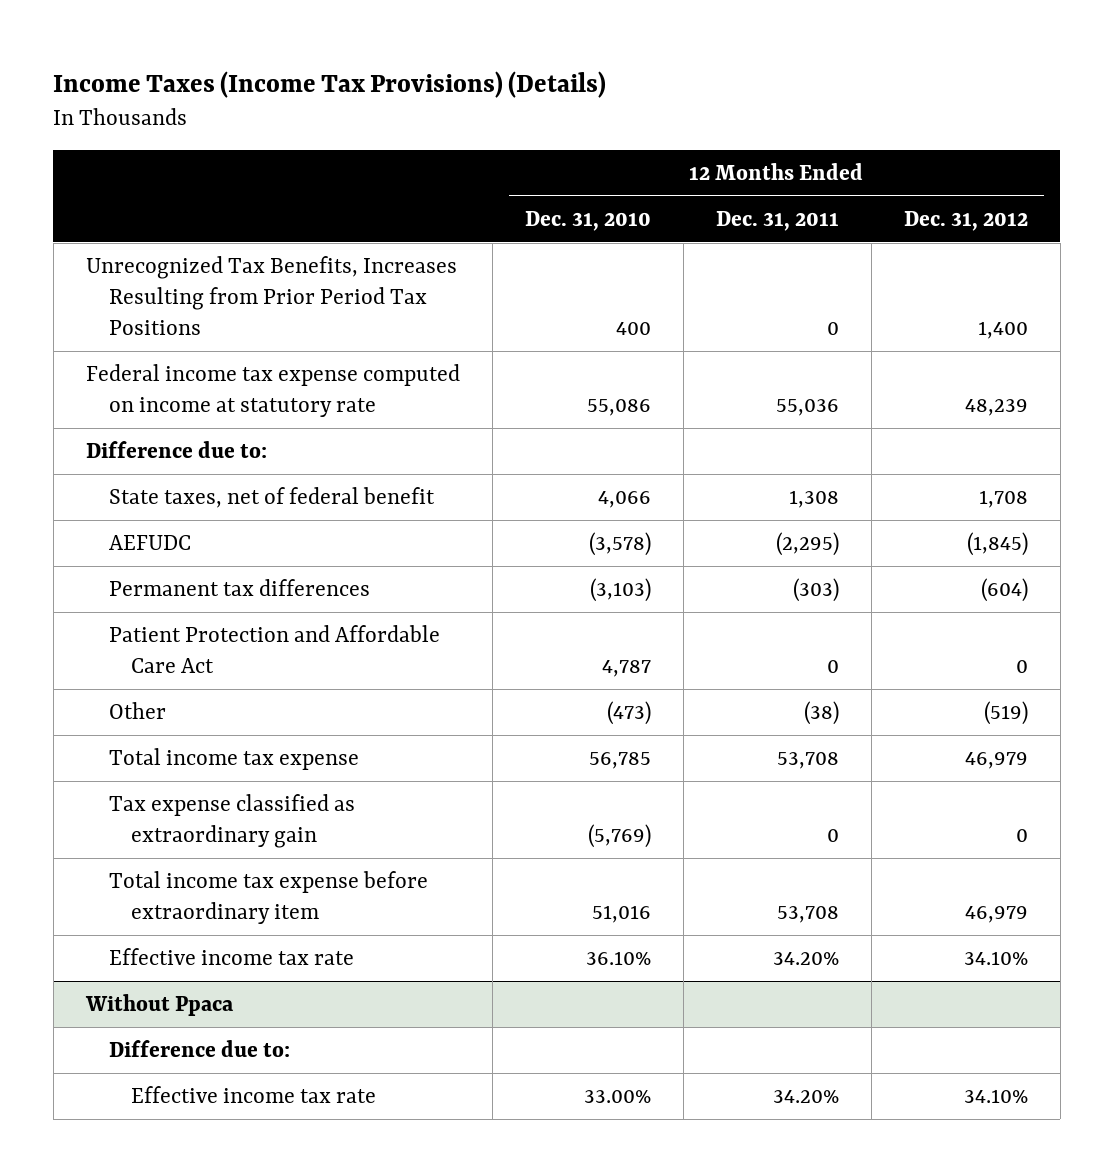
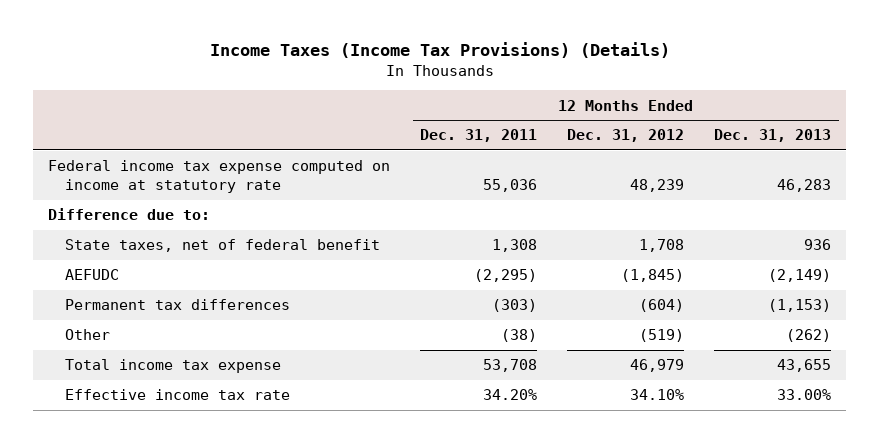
[524,210,651,231] Dec. 31, 2010 -> none
none -> [714,129,832,143] Dec. 31, 2013
[85,255,457,336] Unrecognized Tax Benefits, Increases Resulting from Prior Period Tax Positions -> none
[108,624,440,674] Patient Protection and Affordable Care Act -> none
[108,793,355,849] Tax expense classified as extraordinary gain -> none
[108,870,428,925] Total income tax expense before extraordinary item -> none
[84,993,234,1016] Without Ppaca -> none
[108,1039,290,1057] Difference due to: -> none
[131,1085,377,1103] Effective income tax rate -> none

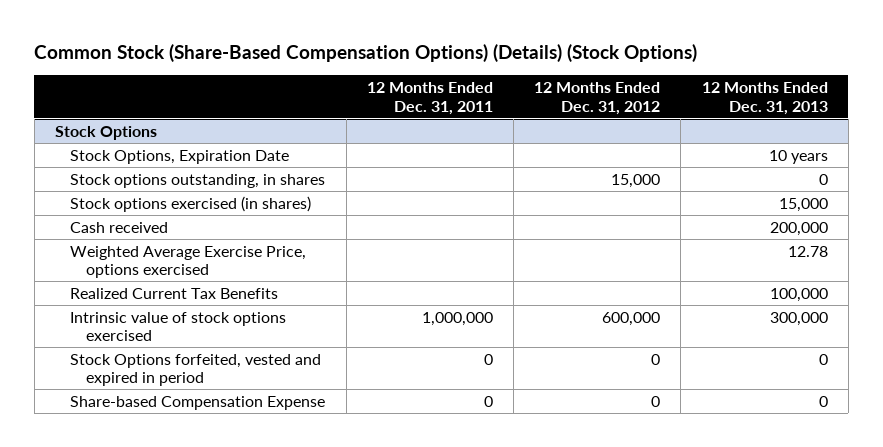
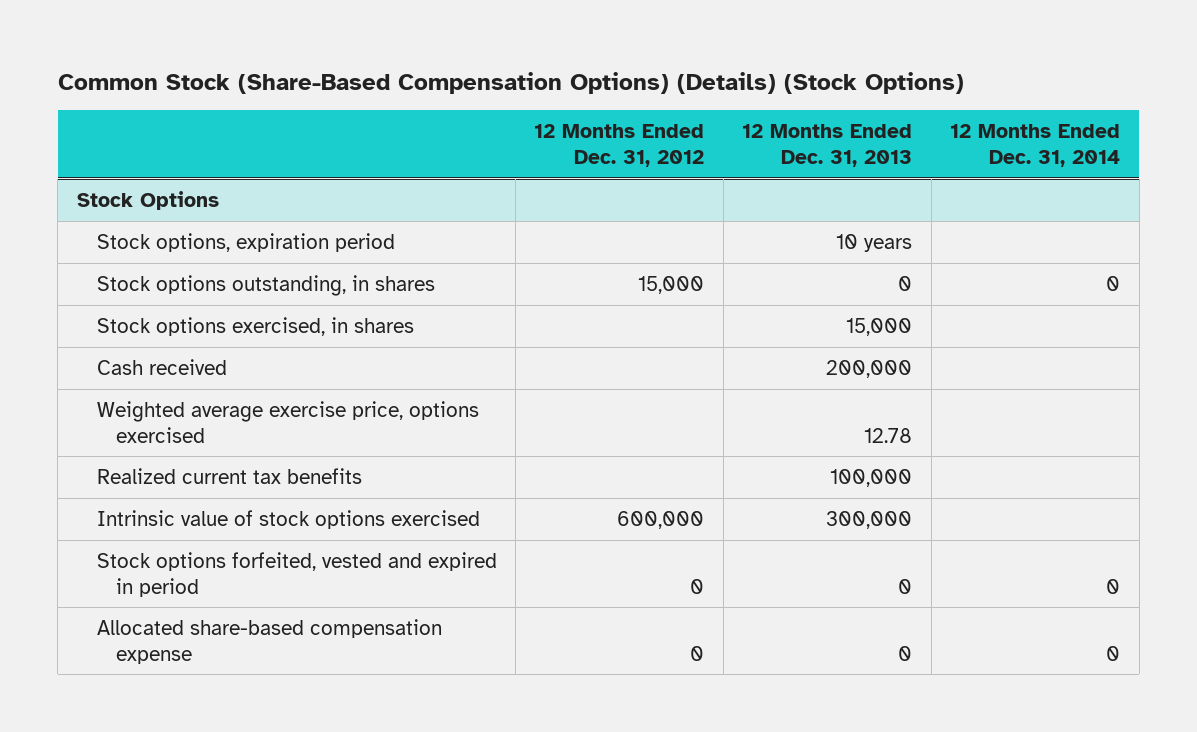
[366,81,493,115] 12 Months Ended Dec. 31, 2011 -> none
none -> [950,124,1121,167] 12 Months Ended Dec. 31, 2014
[70,149,290,164] Stock Options, Expiration Date -> [96,232,395,252] Stock options, expiration period
[70,195,312,212] Stock options exercised (in shares) -> [96,316,414,336] Stock options exercised, in shares
[70,245,307,279] Weighted Average Exercise Price, options exercised -> [96,400,479,443] Weighted average exercise price, options exercised
[70,287,279,299] Realized Current Tax Benefits -> [96,467,362,484] Realized current tax benefits
[70,353,322,387] Stock Options forfeited, vested and expired in period -> [96,551,497,597] Stock options forfeited, vested and expired in period
[70,395,326,410] Share-based Compensation Expense -> [96,618,442,664] Allocated share-based compensation expense

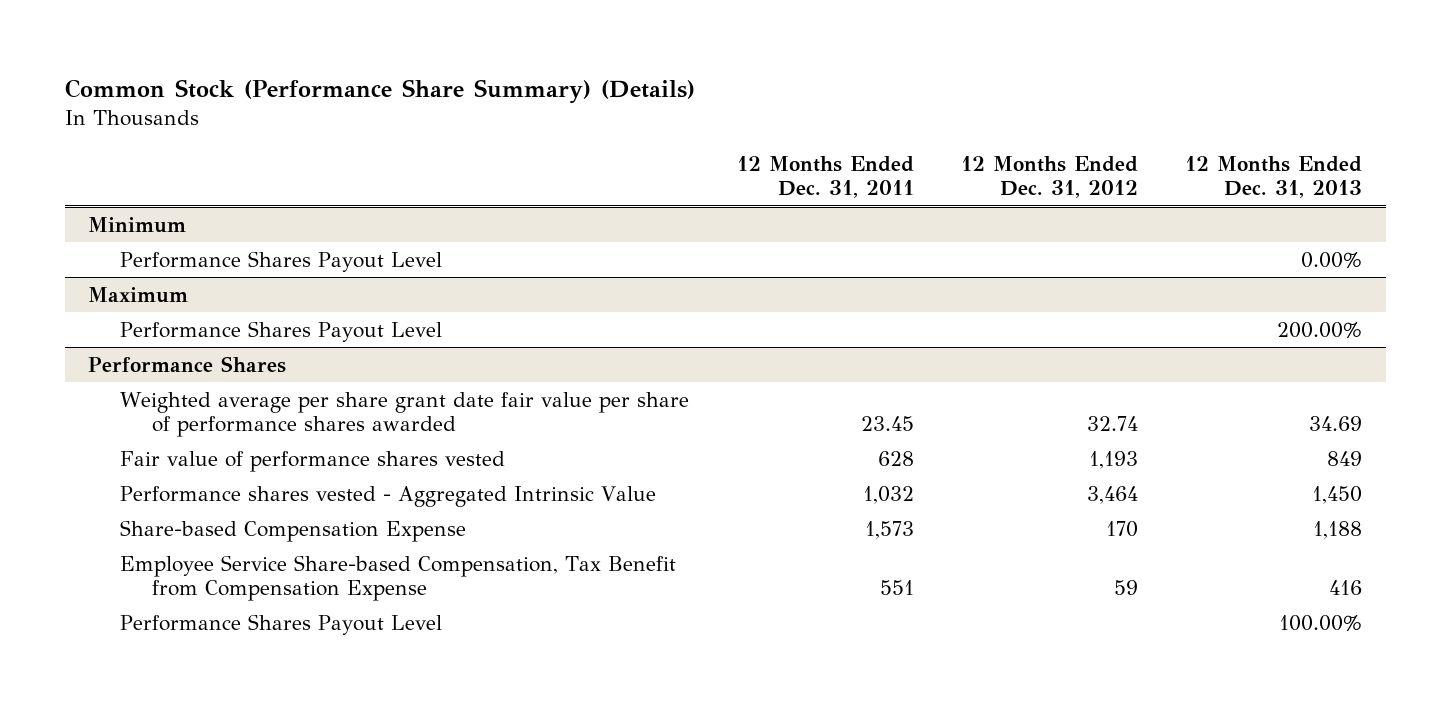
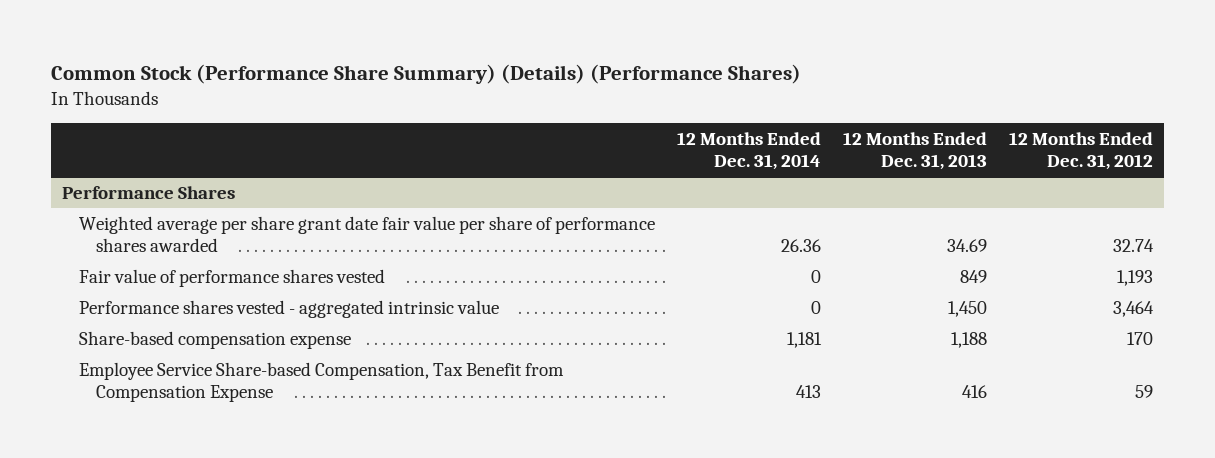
[64,79,695,105] Common Stock (Performance Share Summary) (Details) -> [50,63,801,84] Common Stock (Performance Share Summary) (Details) (Performance Shares)
[736,156,914,199] 12 Months Ended Dec. 31, 2011 -> none
none -> [676,131,821,171] 12 Months Ended Dec. 31, 2014
[88,216,187,233] Minimum -> none
[120,250,443,272] Performance Shares Payout Level -> none
[88,286,189,303] Maximum -> none
[120,320,443,342] Performance Shares Payout Level -> none
[120,485,657,507] Performance shares vested - Aggregated Intrinsic Value -> [78,299,499,318] Performance shares vested - aggregated intrinsic value
[120,519,467,542] Share-based Compensation Expense -> [78,330,351,349] Share-based compensation expense
[120,613,443,635] Performance Shares Payout Level -> none

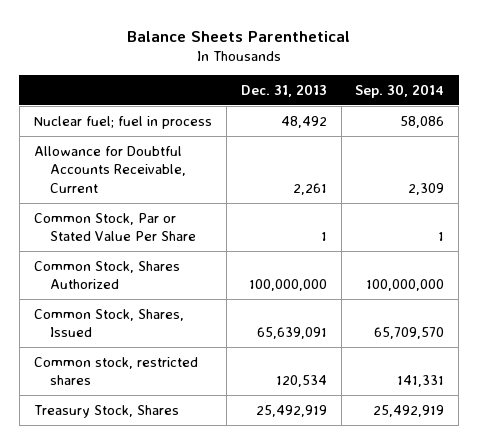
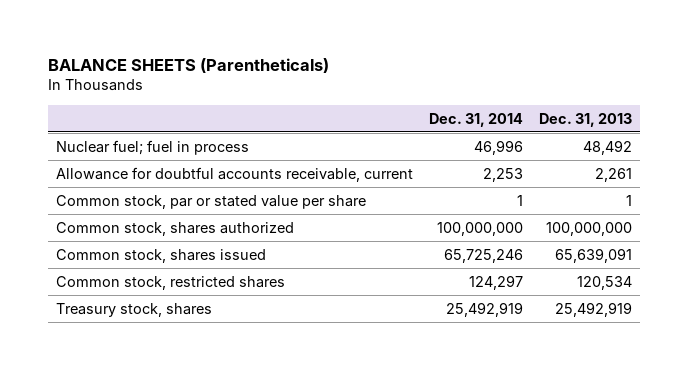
[127,30,351,42] Balance Sheets Parenthetical -> [48,57,330,73] BALANCE SHEETS (Parentheticals)
[355,83,445,98] Sep. 30, 2014 -> none
none -> [429,112,524,127] Dec. 31, 2014
[33,145,186,193] Allowance for Doubtful Accounts Receivable, Current -> [56,166,414,182] Allowance for doubtful accounts receivable, current
[33,212,196,242] Common Stock, Par or Stated Value Per Share -> [56,194,367,209] Common stock, par or stated value per share
[33,260,180,290] Common Stock, Shares Authorized -> [56,221,295,236] Common stock, shares authorized
[33,308,184,338] Common Stock, Shares, Issued -> [56,248,267,263] Common stock, shares issued
[33,404,179,418] Treasury Stock, Shares -> [56,302,213,317] Treasury stock, shares

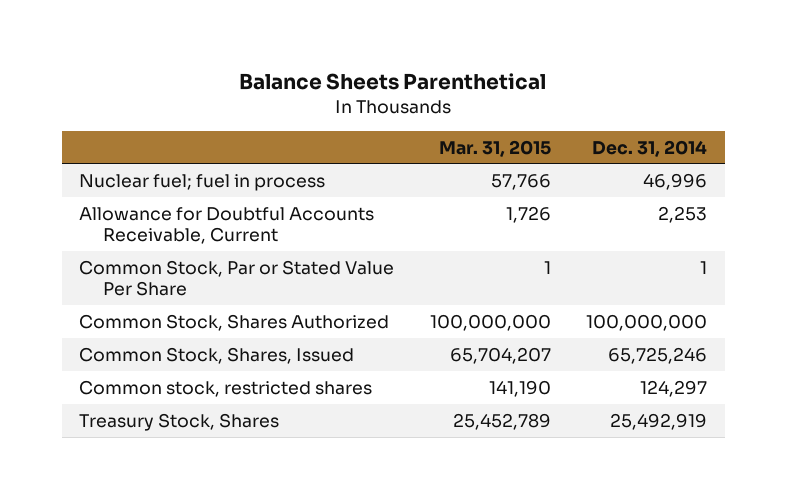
[48,57,330,73] BALANCE SHEETS (Parentheticals) -> [239,73,547,91] Balance Sheets Parenthetical
[539,112,633,127] Dec. 31, 2013 -> none
none -> [438,139,551,157] Mar. 31, 2015
[56,166,414,182] Allowance for doubtful accounts receivable, current -> [79,206,375,244] Allowance for Doubtful Accounts Receivable, Current
[56,194,367,209] Common stock, par or stated value per share -> [79,259,395,296] Common Stock, Par or Stated Value Per Share
[56,221,295,236] Common stock, shares authorized -> [79,313,390,331] Common Stock, Shares Authorized
[56,248,267,263] Common stock, shares issued -> [79,346,355,364] Common Stock, Shares, Issued
[56,302,213,317] Treasury stock, shares -> [79,412,280,431] Treasury Stock, Shares

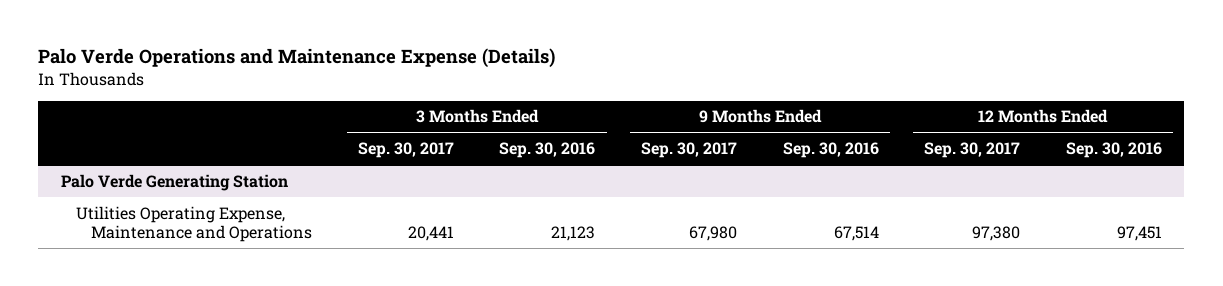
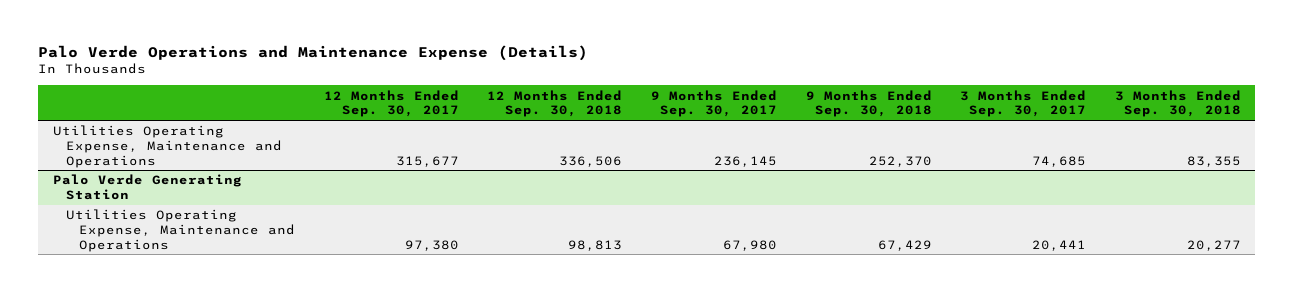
[499,141,596,158] Sep. 30, 2016 -> none
[782,141,879,158] Sep. 30, 2016 -> none
[1065,141,1162,158] Sep. 30, 2016 -> none
none -> [487,89,623,118] 12 Months Ended Sep. 30, 2018
none -> [805,89,932,118] 9 Months Ended Sep. 30, 2018
none -> [1114,89,1241,118] 3 Months Ended Sep. 30, 2018
none -> [52,125,283,168] Utilities Operating Expense, Maintenance and Operations

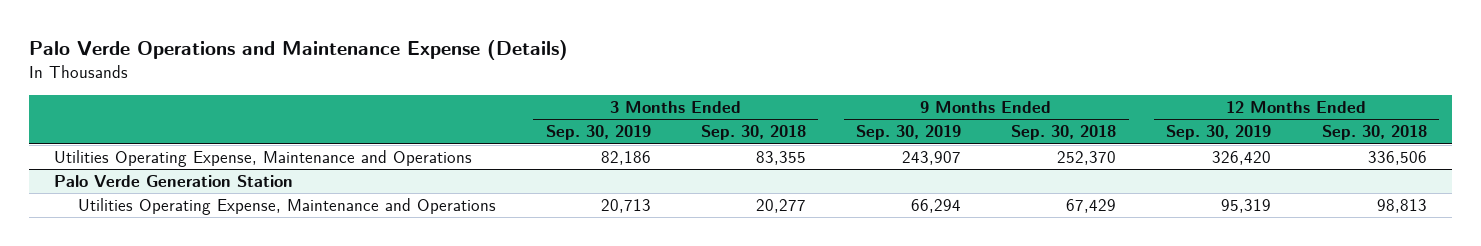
[323,89,459,118] 12 Months Ended Sep. 30, 2017 -> none
[651,89,778,118] 9 Months Ended Sep. 30, 2017 -> none
[960,89,1087,118] 3 Months Ended Sep. 30, 2017 -> none
none -> [545,125,651,141] Sep. 30, 2019
none -> [856,125,962,141] Sep. 30, 2019
none -> [1166,125,1272,141] Sep. 30, 2019
[52,174,242,200] Palo Verde Generating Station -> [54,175,294,188] Palo Verde Generation Station

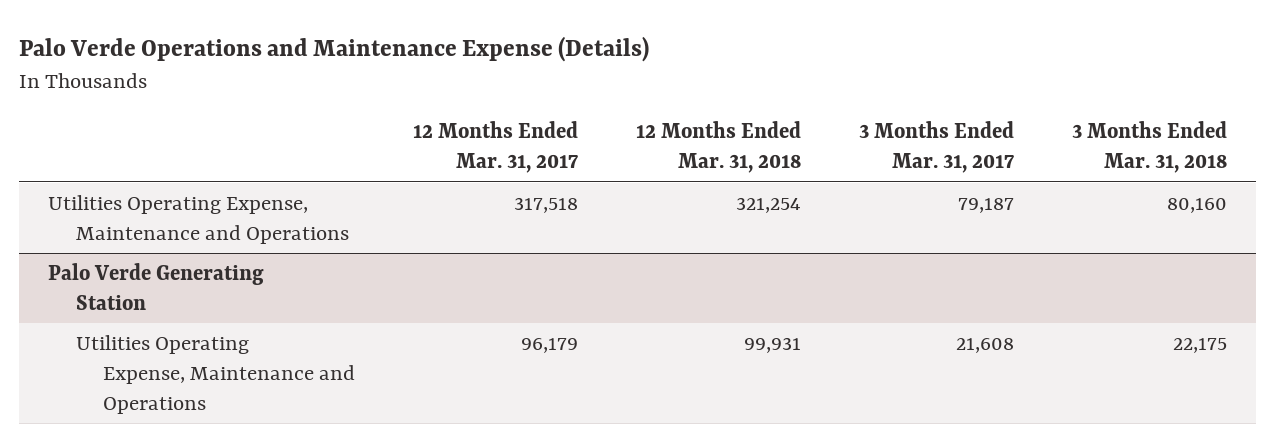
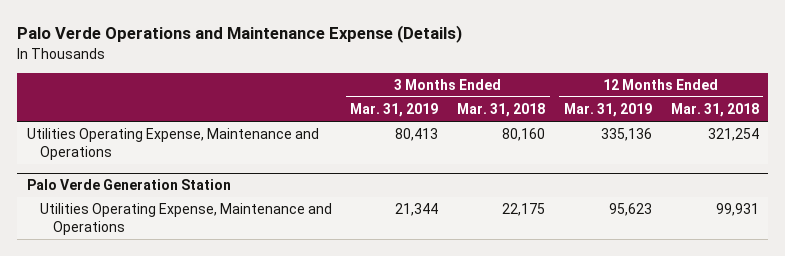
[413,121,579,174] 12 Months Ended Mar. 31, 2017 -> none
[859,121,1015,174] 3 Months Ended Mar. 31, 2017 -> none
none -> [350,103,439,118] Mar. 31, 2019
none -> [563,103,652,118] Mar. 31, 2019
[48,262,265,310] Palo Verde Generating Station -> [26,179,231,191] Palo Verde Generation Station

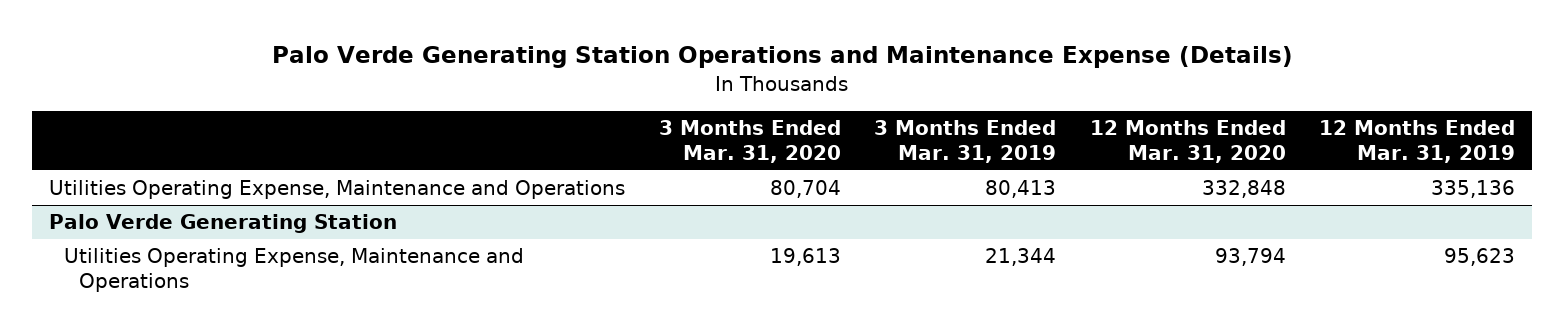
[17,25,463,44] Palo Verde Operations and Maintenance Expense (Details) -> [272,46,1294,69] Palo Verde Generating Station Operations and Maintenance Expense (Details)
[457,103,546,118] Mar. 31, 2018 -> none
[670,103,759,118] Mar. 31, 2018 -> none
none -> [658,120,841,164] 3 Months Ended Mar. 31, 2020
none -> [1089,120,1286,164] 12 Months Ended Mar. 31, 2020
[26,179,231,191] Palo Verde Generation Station -> [48,214,397,234] Palo Verde Generating Station

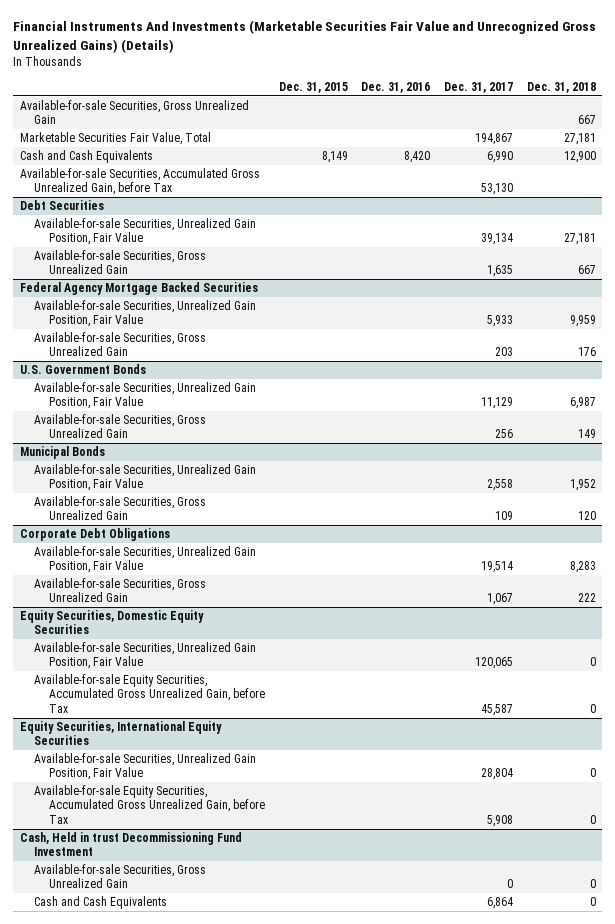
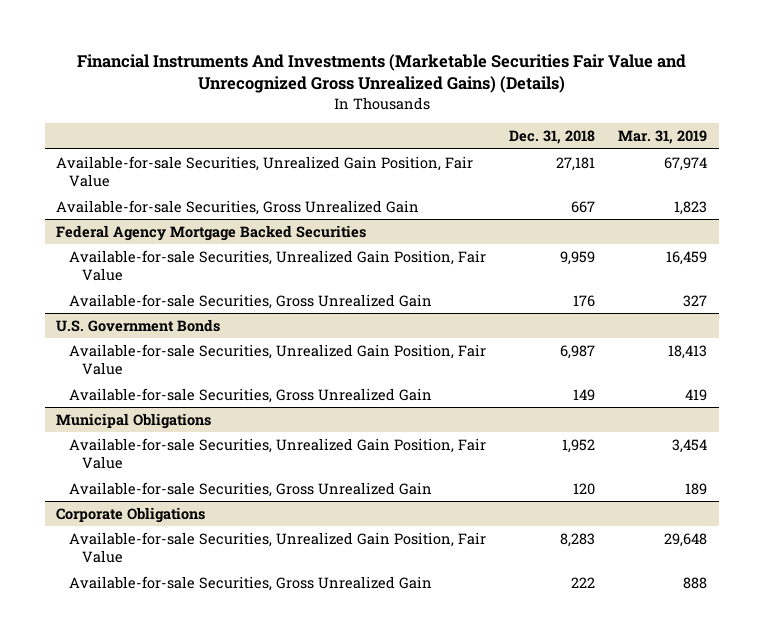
[278,82,348,94] Dec. 31, 2015 -> none
[361,82,431,94] Dec. 31, 2016 -> none
[444,82,514,94] Dec. 31, 2017 -> none
none -> [618,130,708,145] Mar. 31, 2019
[19,100,249,125] Available-for-sale Securities, Gross Unrealized Gain -> none
[19,132,211,146] Marketable Securities Fair Value, Total -> none
[19,150,153,164] Cash and Cash Equivalents -> none
[19,168,260,196] Available-for-sale Securities, Accumulated Gross Unrealized Gain, before Tax -> none
[19,200,104,211] Debt Securities -> none
[19,446,105,460] Municipal Bonds -> [56,412,212,429] Municipal Obligations
[19,528,170,542] Corporate Debt Obligations -> [56,506,206,523] Corporate Obligations
[19,610,204,635] Equity Securities, Domestic Equity Securities -> none
[34,642,257,670] Available-for-sale Securities, Unrealized Gain Position, Fair Value -> none
[34,674,266,713] Available-for-sale Equity Securities, Accumulated Gross Unrealized Gain, before Tax -> none
[19,721,222,746] Equity Securities, International Equity Securities -> none
[34,753,257,781] Available-for-sale Securities, Unrealized Gain Position, Fair Value -> none
[34,785,266,824] Available-for-sale Equity Securities, Accumulated Gross Unrealized Gain, before Tax -> none
[19,832,242,857] Cash, Held in trust Decommissioning Fund Investment -> none
[34,864,207,889] Available-for-sale Securities, Gross Unrealized Gain -> none
[34,896,168,910] Cash and Cash Equivalents -> none

